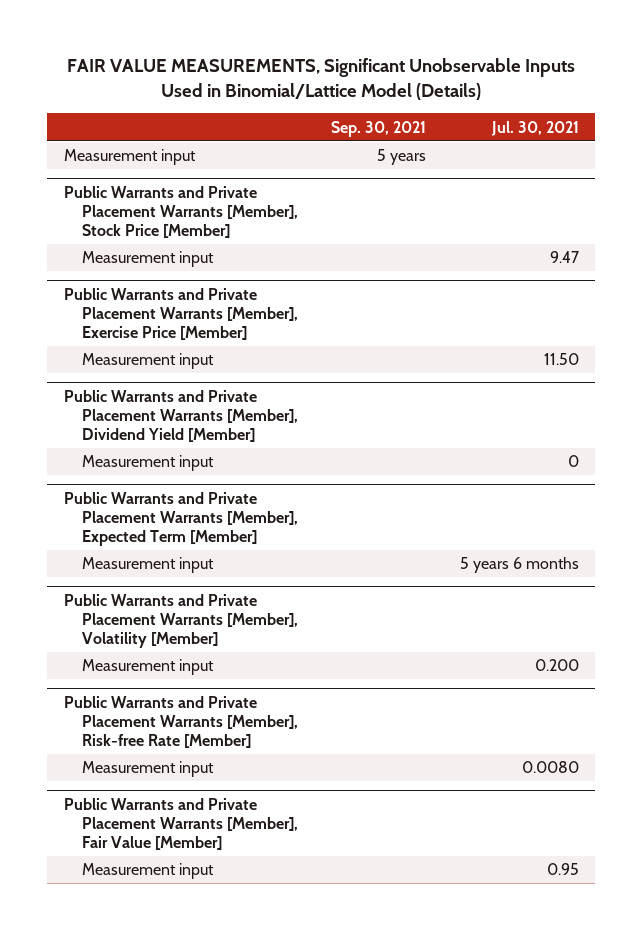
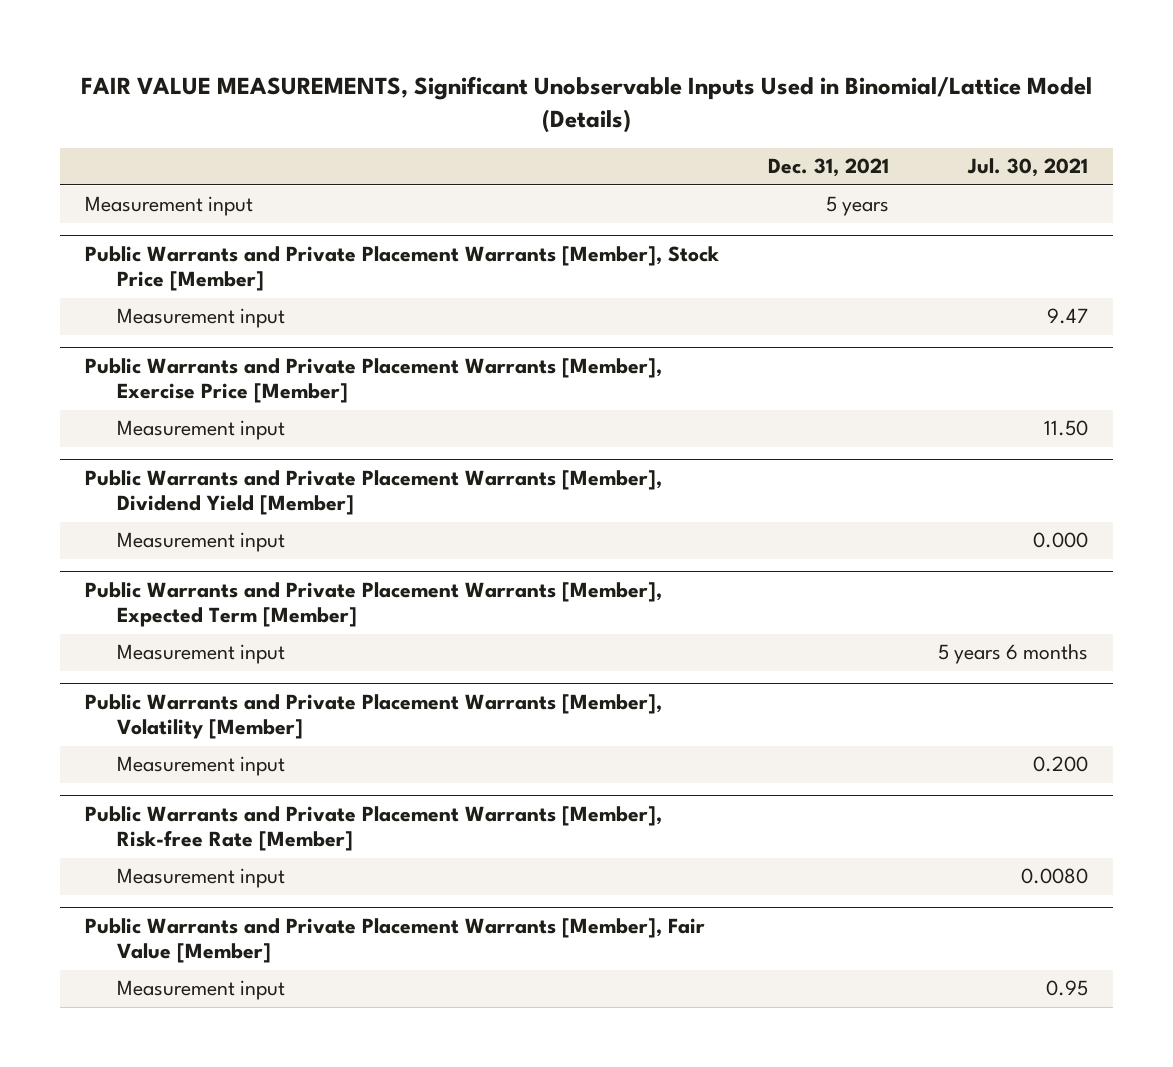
[331,120,427,137] Sep. 30, 2021 -> none
none -> [768,158,890,178] Dec. 31, 2021
[567,455,579,468] 0 -> [1033,532,1089,549] 0.000

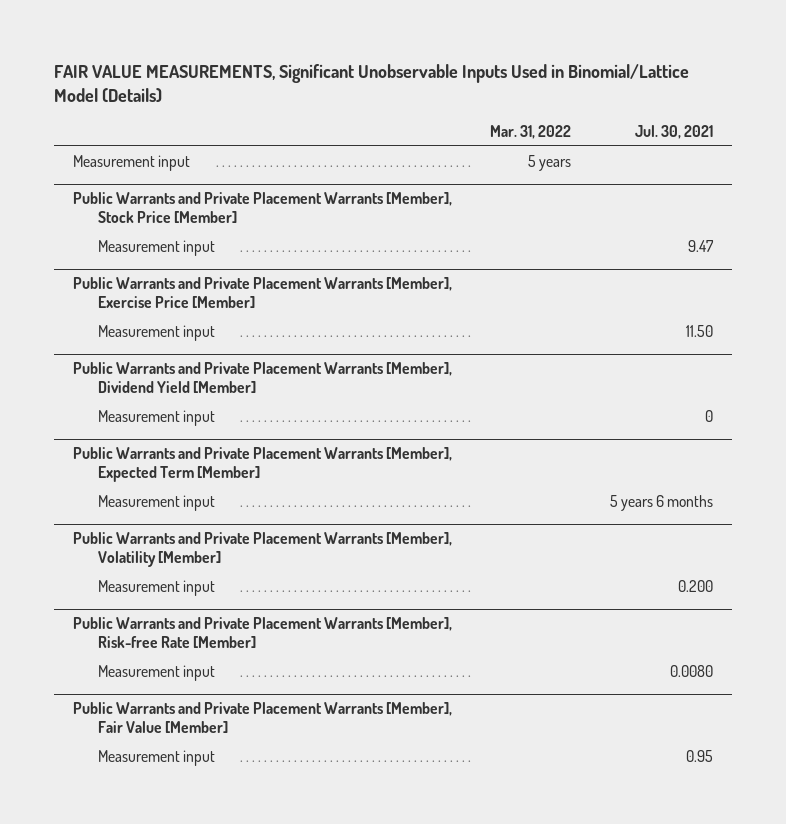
[768,158,890,178] Dec. 31, 2021 -> none
none -> [490,125,572,140] Mar. 31, 2022
[1033,532,1089,549] 0.000 -> [704,409,713,422] 0

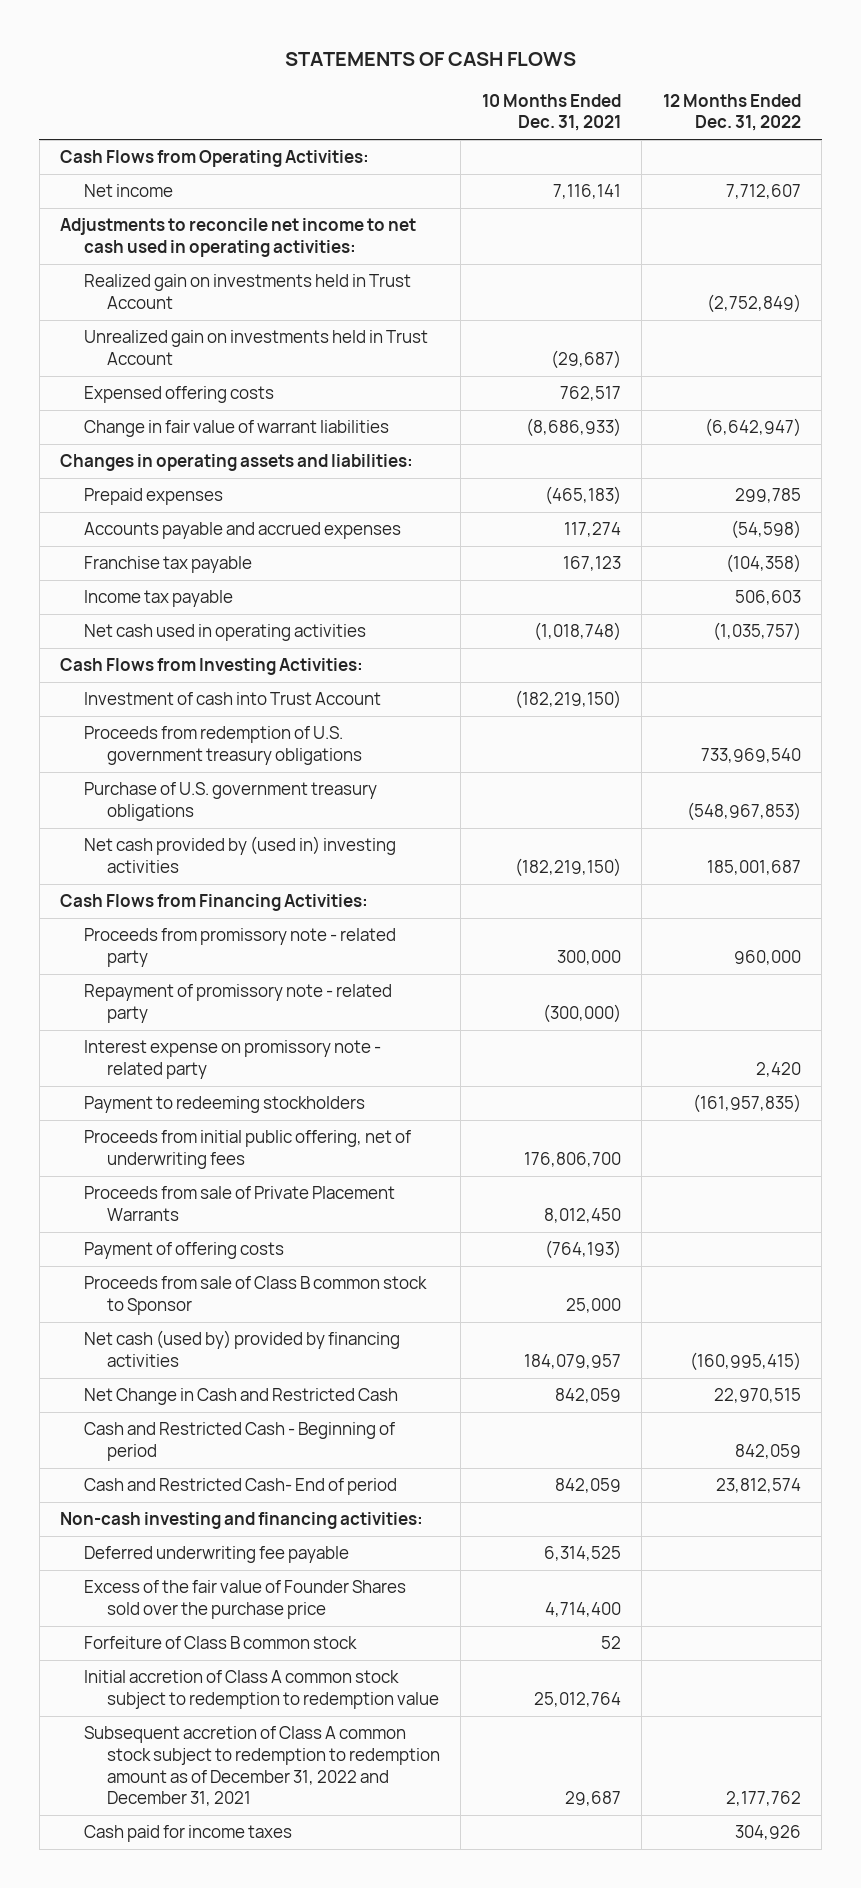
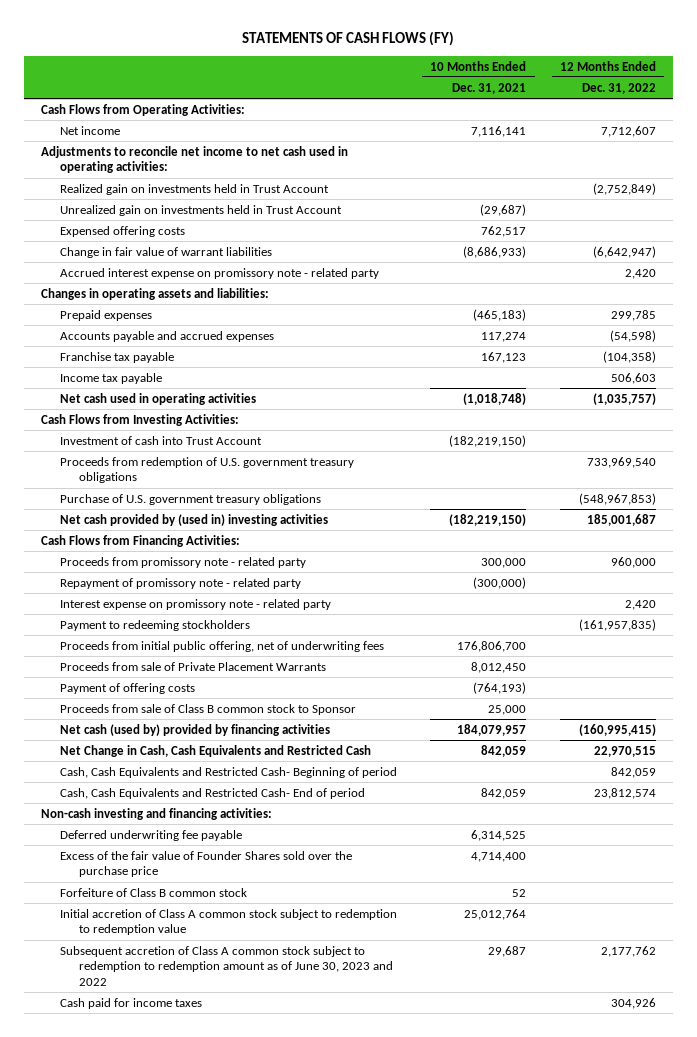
[284,52,576,67] STATEMENTS OF CASH FLOWS -> [242,31,455,47] STATEMENTS OF CASH FLOWS (FY)
none -> [59,267,379,279] Accrued interest expense on promissory note - related party
[83,1388,398,1406] Net Change in Cash and Restricted Cash -> [59,744,371,757] Net Change in Cash, Cash Equivalents and Restricted Cash
[83,1422,395,1462] Cash and Restricted Cash - Beginning of period -> [59,766,397,778] Cash, Cash Equivalents and Restricted Cash- Beginning of period
[83,1478,397,1496] Cash and Restricted Cash- End of period -> [59,787,365,799] Cash, Cash Equivalents and Restricted Cash- End of period
[83,1726,440,1807] Subsequent accretion of Class A common stock subject to redemption to redemption amount as of December 31, 2022 and December 31, 2021 -> [59,945,394,986] Subsequent accretion of Class A common stock subject to redemption to redemption amount as of June 30, 2023 and 2022

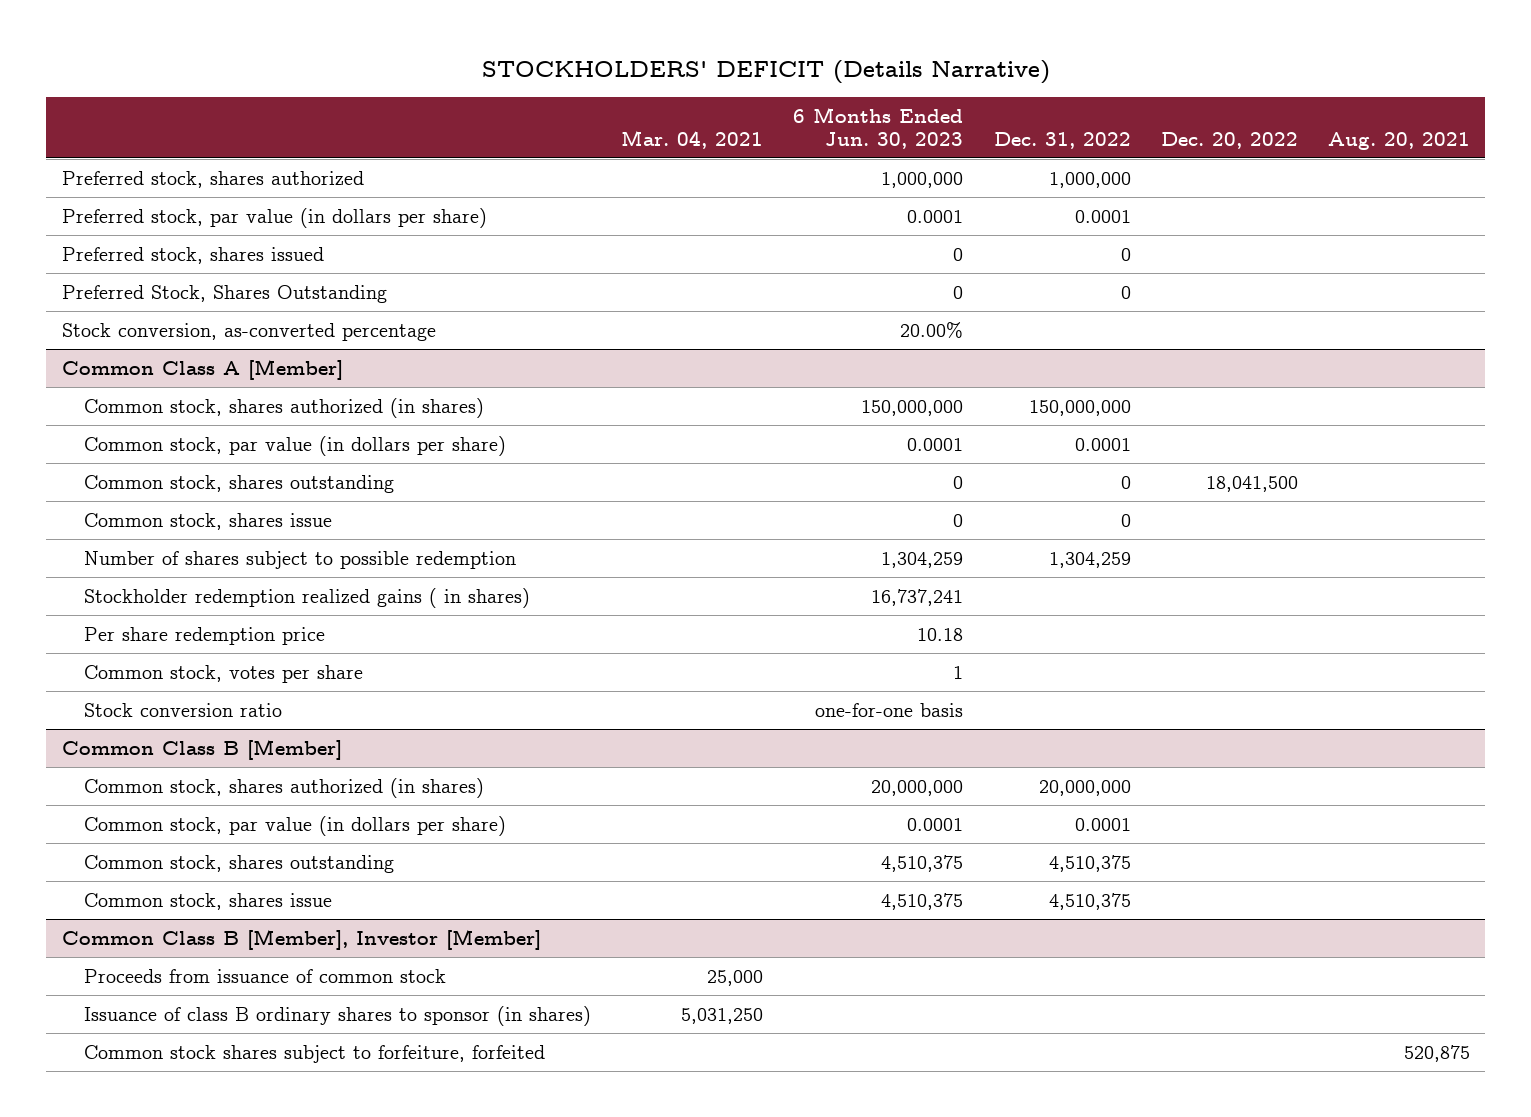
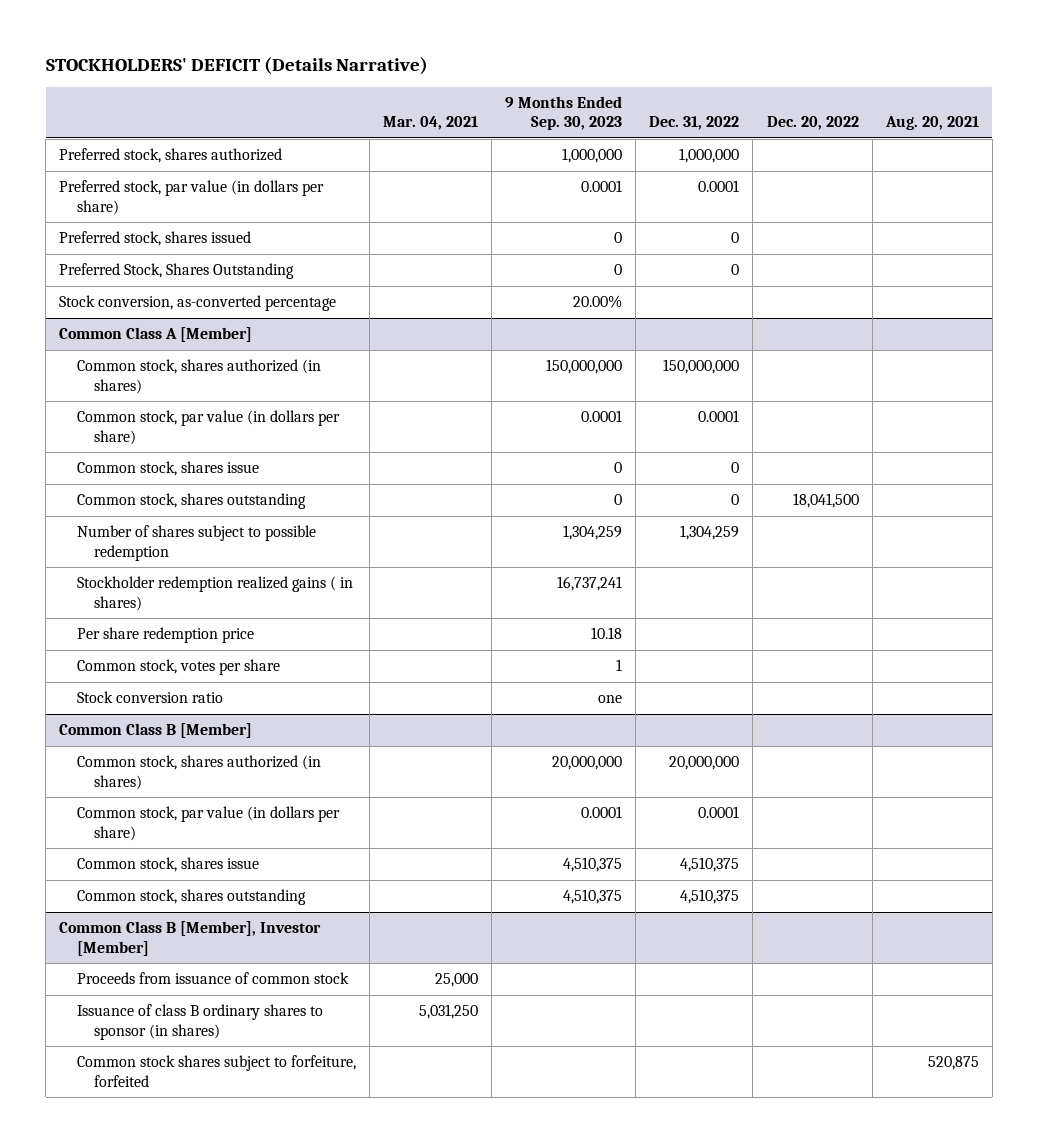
[793,106,964,149] 6 Months Ended Jun. 30, 2023 -> none
none -> [505,96,623,131] 9 Months Ended Sep. 30, 2023
[84,474,395,493] Common stock, shares outstanding -> [76,493,306,510] Common stock, shares outstanding
[84,854,395,873] Common stock, shares outstanding -> [76,889,306,906] Common stock, shares outstanding

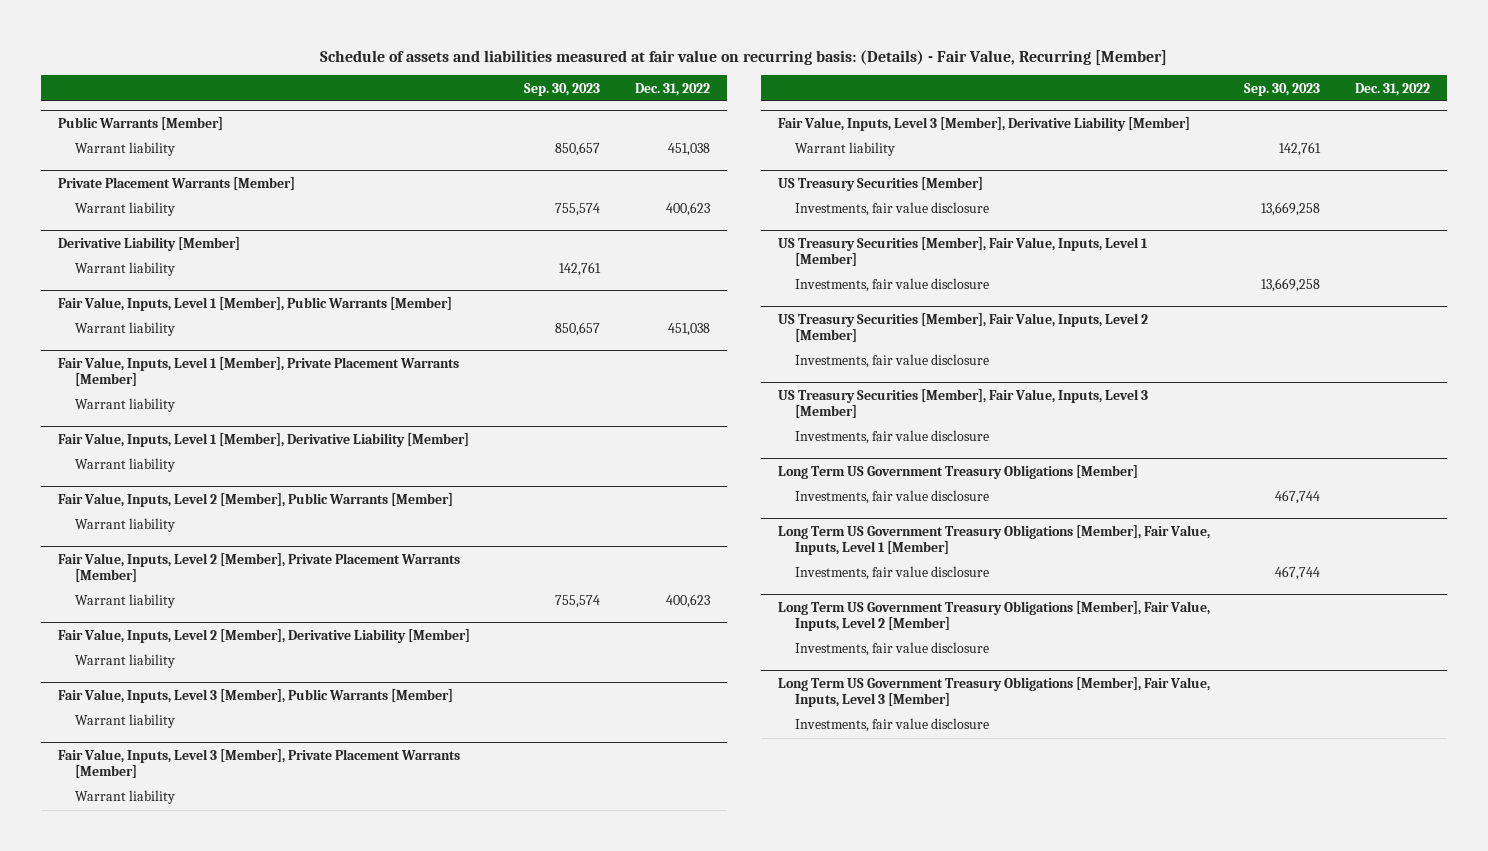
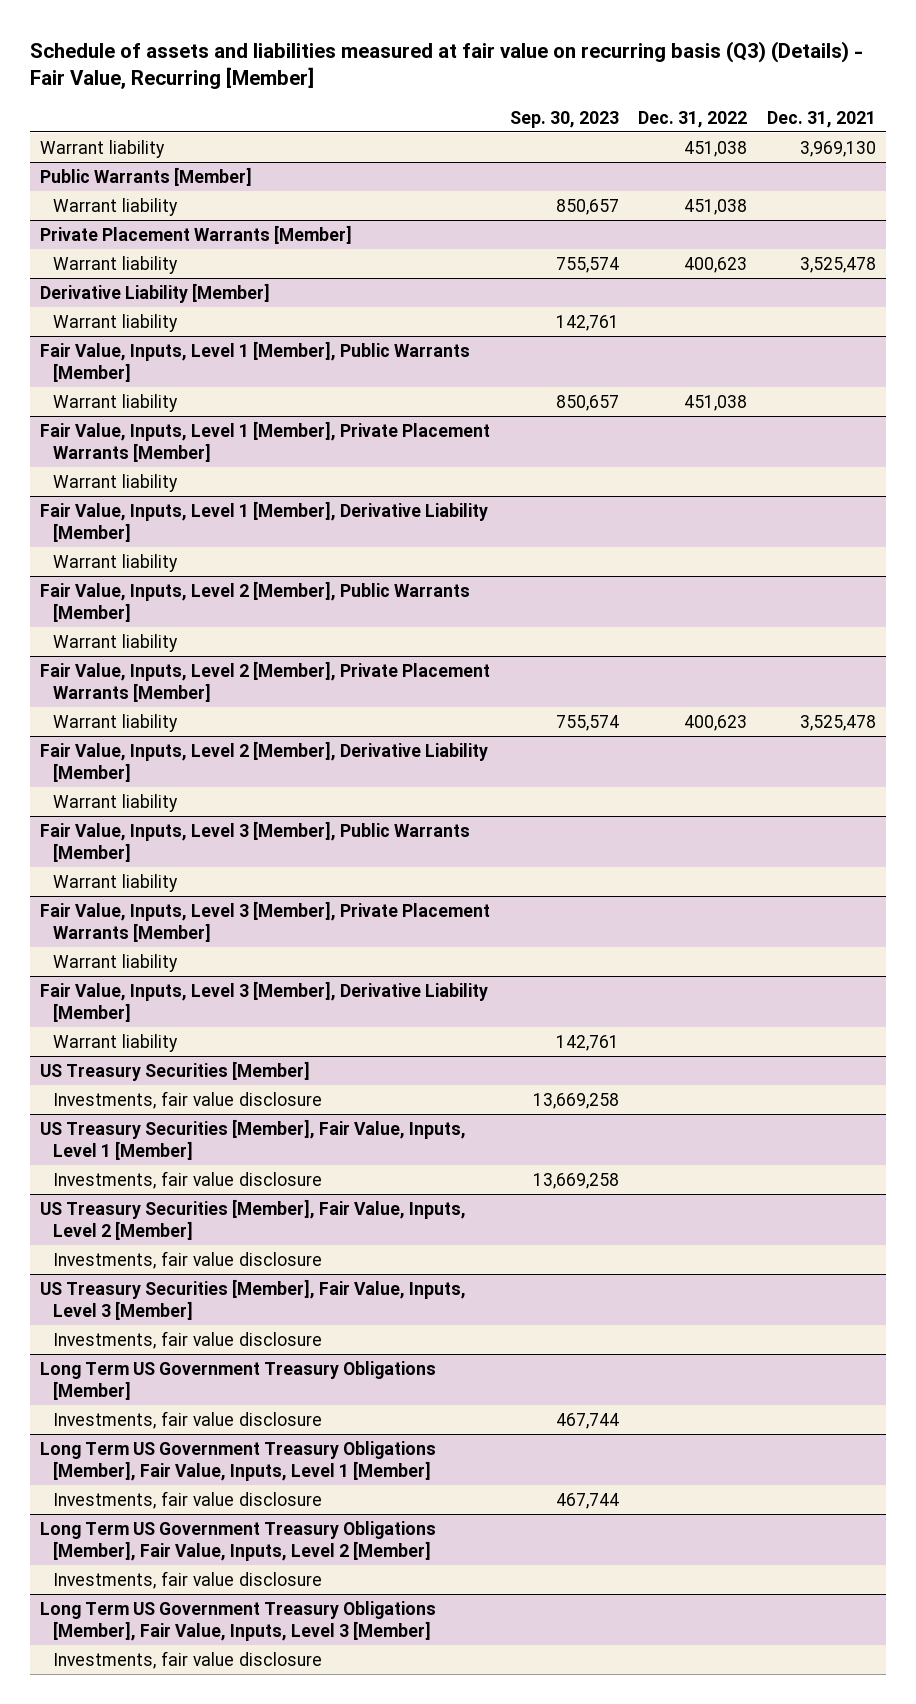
[319,49,1167,65] Schedule of assets and liabilities measured at fair value on recurring basis: (Details) - Fair Value, Recurring [Member] -> [30,40,864,90] Schedule of assets and liabilities measured at fair value on recurring basis (Q3) (Details) - Fair Value, Recurring [Member]
none -> [766,110,876,128] Dec. 31, 2021
none -> [40,139,166,158] Warrant liability

